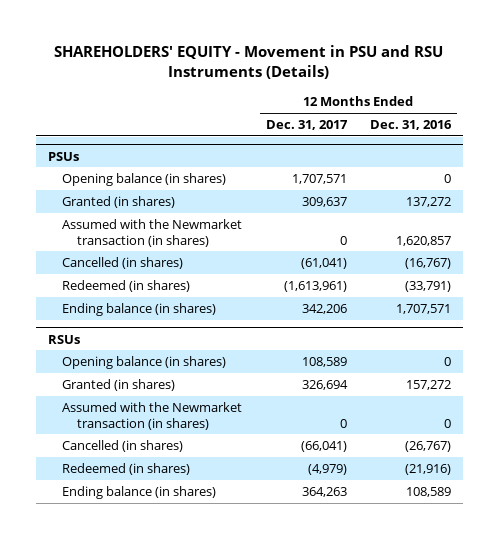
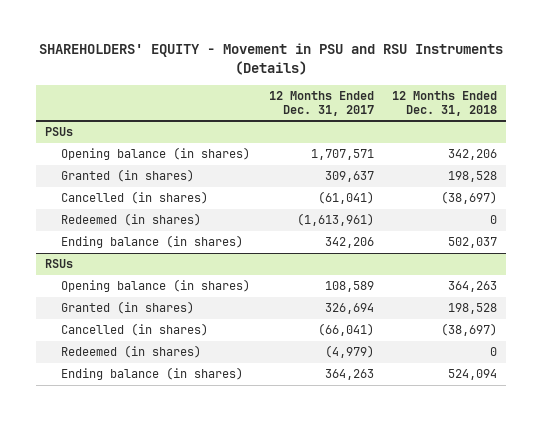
[369,120,452,131] Dec. 31, 2016 -> none
none -> [391,90,497,116] 12 Months Ended Dec. 31, 2018
[62,219,243,247] Assumed with the Newmarket transaction (in shares) -> none
[62,402,243,430] Assumed with the Newmarket transaction (in shares) -> none

